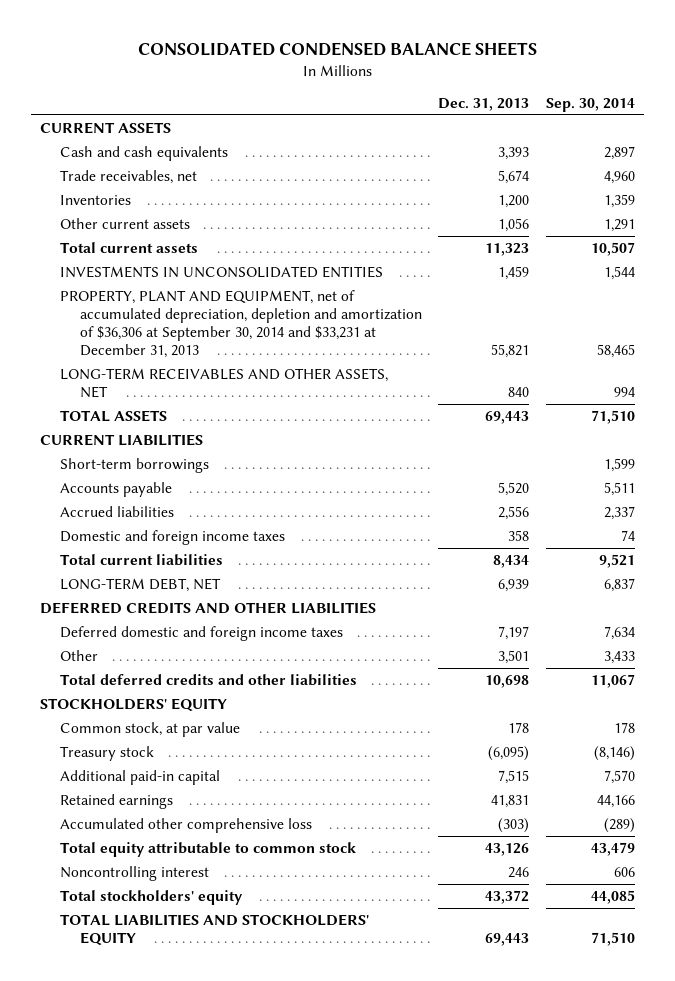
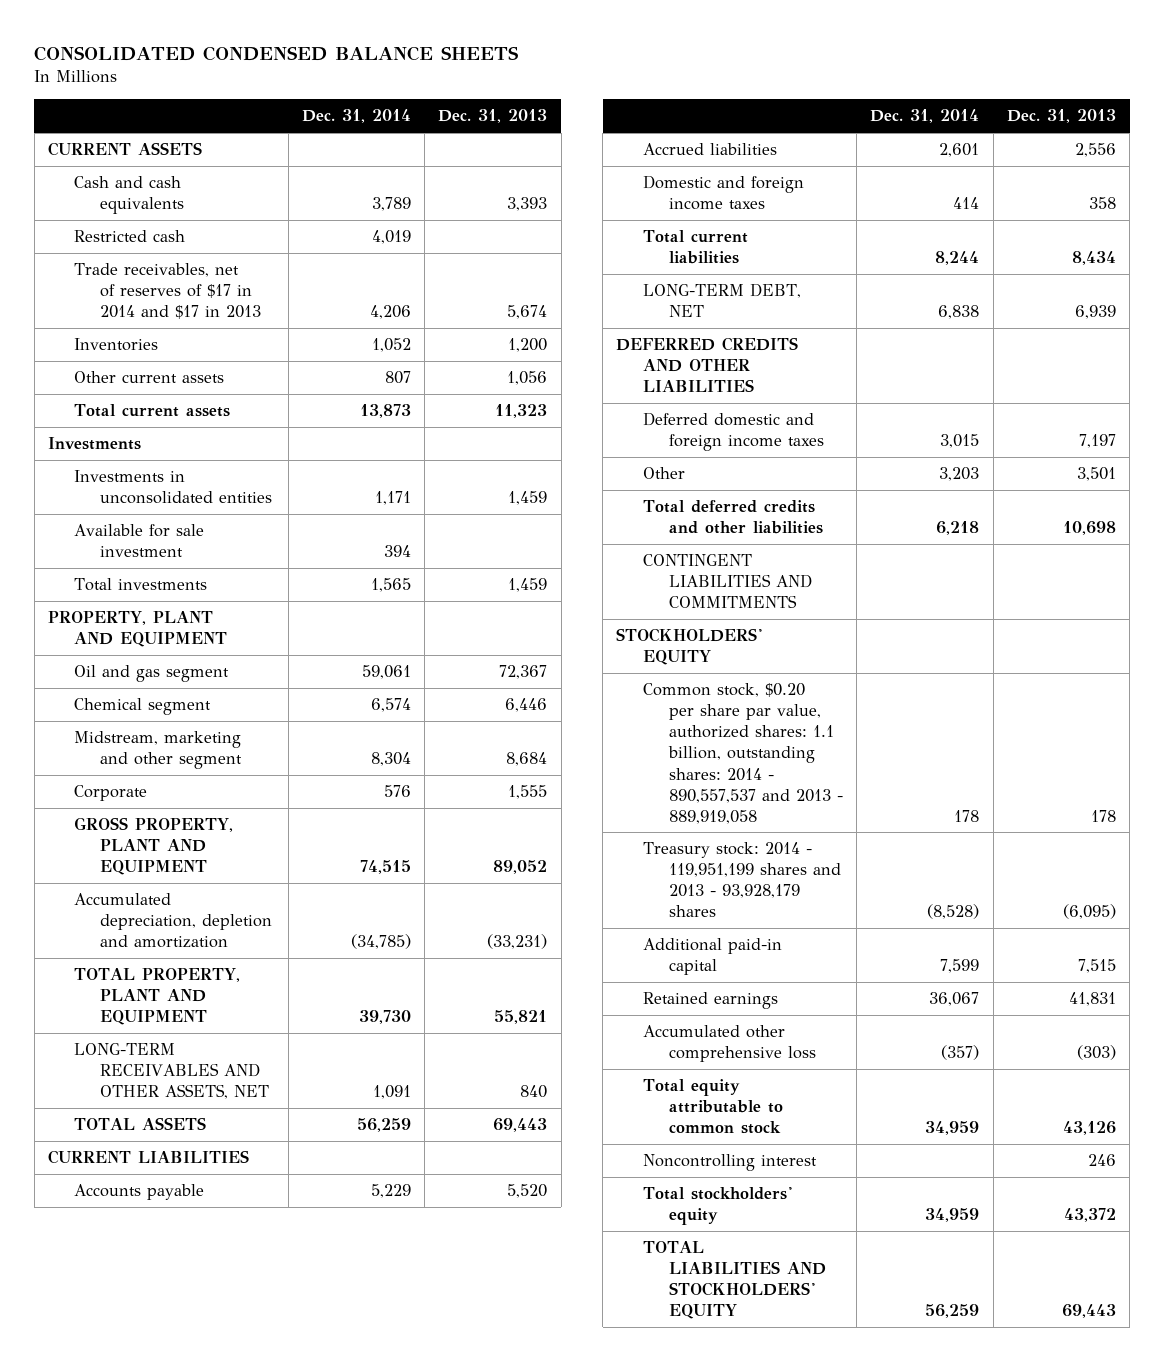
[546,97,636,112] Sep. 30, 2014 -> none
none -> [301,109,411,124] Dec. 31, 2014
none -> [74,230,186,243] Restricted cash
[59,169,197,184] Trade receivables, net -> [74,263,262,320] Trade receivables, net of reserves of $17 in 2014 and $17 in 2013
none -> [47,437,141,451] Investments
none -> [74,470,273,505] Investments in unconsolidated entities
none -> [74,524,205,558] Available for sale investment
[59,265,383,278] INVESTMENTS IN UNCONSOLIDATED ENTITIES -> [74,578,208,592] Total investments
none -> [47,611,228,648] PROPERTY, PLANT AND EQUIPMENT
none -> [74,665,230,683] Oil and gas segment
none -> [74,698,212,716] Chemical segment
none -> [74,731,243,770] Midstream, marketing and other segment
none -> [74,785,148,802] Corporate
none -> [74,817,234,876] GROSS PROPERTY, PLANT AND EQUIPMENT
none -> [74,893,273,949] Accumulated depreciation, depletion and amortization
[59,289,422,358] PROPERTY, PLANT AND EQUIPMENT, net of accumulated depreciation, depletion and amortization of $36,306 at September 30, 2014 and $33,231 at December 31, 2013 -> [74,968,241,1026] TOTAL PROPERTY, PLANT AND EQUIPMENT
[59,457,209,473] Short-term borrowings -> none
none -> [642,554,813,609] CONTINGENT LIABILITIES AND COMMITMENTS
[59,721,240,737] Common stock, at par value -> [642,683,844,824] Common stock, $0.20 per share par value, authorized shares: 1.1 billion, outstanding shares: 2014 - 890,557,537 and 2013 - 889,919,058
[59,745,154,761] Treasury stock -> [642,842,842,918] Treasury stock: 2014 - 119,951,199 shares and 2013 - 93,928,179 shares

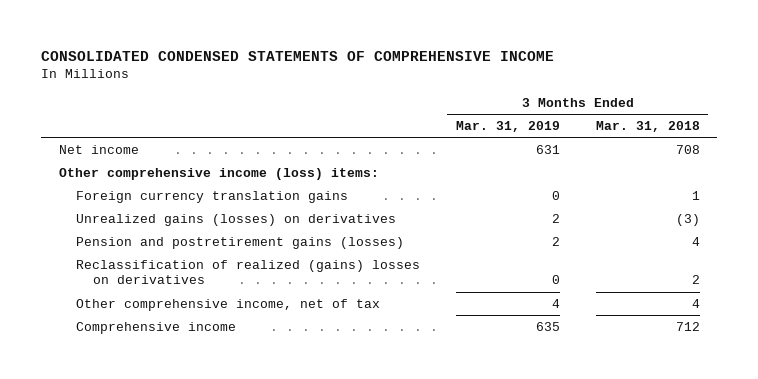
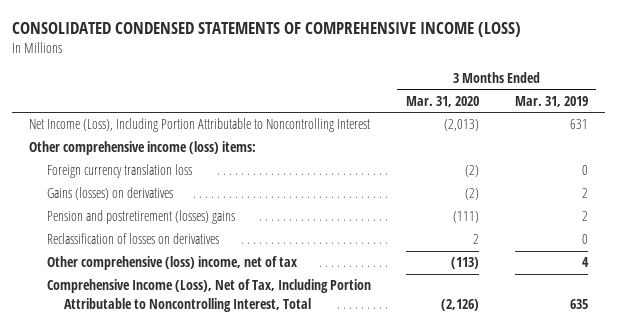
[40,50,554,61] CONSOLIDATED CONDENSED STATEMENTS OF COMPREHENSIVE INCOME -> [11,21,521,37] CONSOLIDATED CONDENSED STATEMENTS OF COMPREHENSIVE INCOME (LOSS)
[595,120,700,132] Mar. 31, 2018 -> none
none -> [406,95,480,107] Mar. 31, 2020
[58,144,139,154] Net income -> [29,118,371,133] Net Income (Loss), Including Portion Attributable to Noncontrolling Interest
[75,190,348,203] Foreign currency translation gains -> [46,164,192,179] Foreign currency translation loss
[75,213,396,226] Unrealized gains (losses) on derivatives -> [46,187,173,201] Gains (losses) on derivatives
[75,236,404,249] Pension and postretirement gains (losses) -> [46,210,235,225] Pension and postretirement (losses) gains
[75,259,420,285] Reclassification of realized (gains) losses on derivatives -> [46,233,219,245] Reclassification of losses on derivatives
[75,298,380,311] Other comprehensive income, net of tax -> [46,256,297,271] Other comprehensive (loss) income, net of tax
[75,321,236,334] Comprehensive income -> [46,279,371,312] Comprehensive Income (Loss), Net of Tax, Including Portion Attributable to Noncontrolling Interest, Total

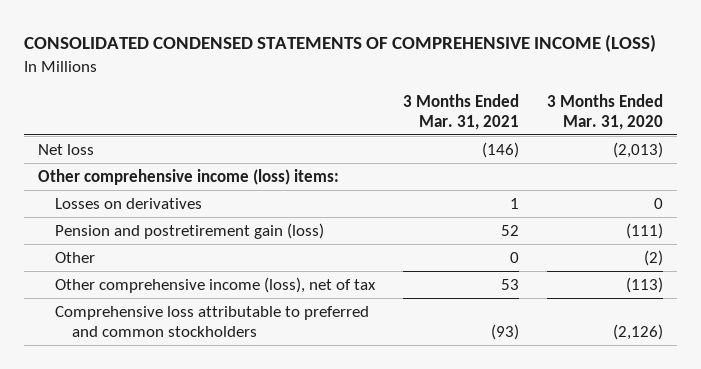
[514,95,588,107] Mar. 31, 2019 -> none
none -> [402,93,519,130] 3 Months Ended Mar. 31, 2021
[29,118,371,133] Net Income (Loss), Including Portion Attributable to Noncontrolling Interest -> [37,143,94,155] Net loss
[46,164,192,179] Foreign currency translation loss -> none
[46,233,219,245] Reclassification of losses on derivatives -> none
[46,187,173,201] Gains (losses) on derivatives -> [54,197,202,209] Losses on derivatives
[465,188,480,201] (2) -> [653,197,663,209] 0
[46,210,235,225] Pension and postretirement (losses) gains -> [54,222,324,239] Pension and postretirement gain (loss)
none -> [54,251,95,263] Other
[46,256,297,271] Other comprehensive (loss) income, net of tax -> [54,276,376,293] Other comprehensive income (loss), net of tax
[46,279,371,312] Comprehensive Income (Loss), Net of Tax, Including Portion Attributable to Noncontrolling Interest, Total -> [54,305,369,337] Comprehensive loss attributable to preferred and common stockholders

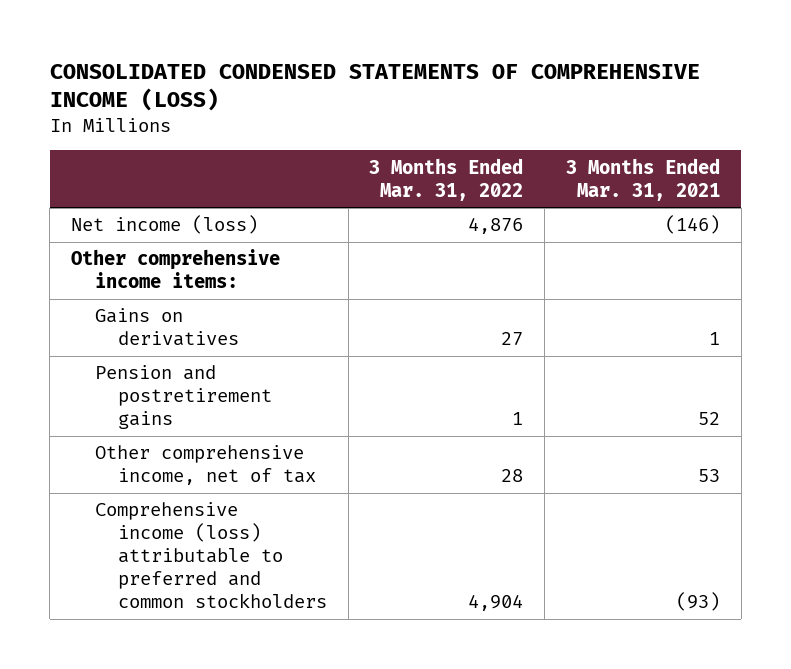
[546,93,663,130] 3 Months Ended Mar. 31, 2020 -> none
none -> [369,157,524,201] 3 Months Ended Mar. 31, 2022
[54,251,95,263] Other -> none
[37,143,94,155] Net loss -> [71,215,259,235] Net income (loss)
[37,168,339,185] Other comprehensive income (loss) items: -> [71,249,281,289] Other comprehensive income items:
[54,197,202,209] Losses on derivatives -> [94,308,240,347] Gains on derivatives
[54,222,324,239] Pension and postretirement gain (loss) -> [94,365,273,430] Pension and postretirement gains
[54,276,376,293] Other comprehensive income (loss), net of tax -> [94,445,317,486] Other comprehensive income, net of tax
[54,305,369,337] Comprehensive loss attributable to preferred and common stockholders -> [94,502,328,609] Comprehensive income (loss) attributable to preferred and common stockholders

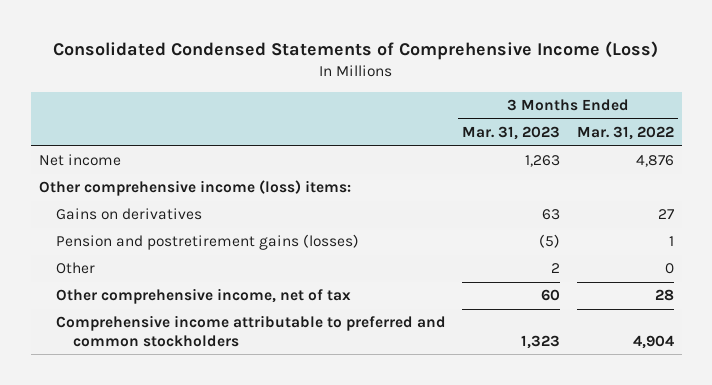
[49,63,700,112] CONSOLIDATED CONDENSED STATEMENTS OF COMPREHENSIVE INCOME (LOSS) -> [53,40,659,60] Consolidated Condensed Statements of Comprehensive Income (Loss)
[565,157,720,201] 3 Months Ended Mar. 31, 2021 -> none
none -> [462,126,561,141] Mar. 31, 2023
[71,215,259,235] Net income (loss) -> [38,154,121,167] Net income
[71,249,281,289] Other comprehensive income items: -> [38,180,351,197] Other comprehensive income (loss) items:
[94,365,273,430] Pension and postretirement gains -> [55,234,359,251] Pension and postretirement gains (losses)
none -> [55,262,95,275] Other
[94,502,328,609] Comprehensive income (loss) attributable to preferred and common stockholders -> [55,315,446,347] Comprehensive income attributable to preferred and common stockholders

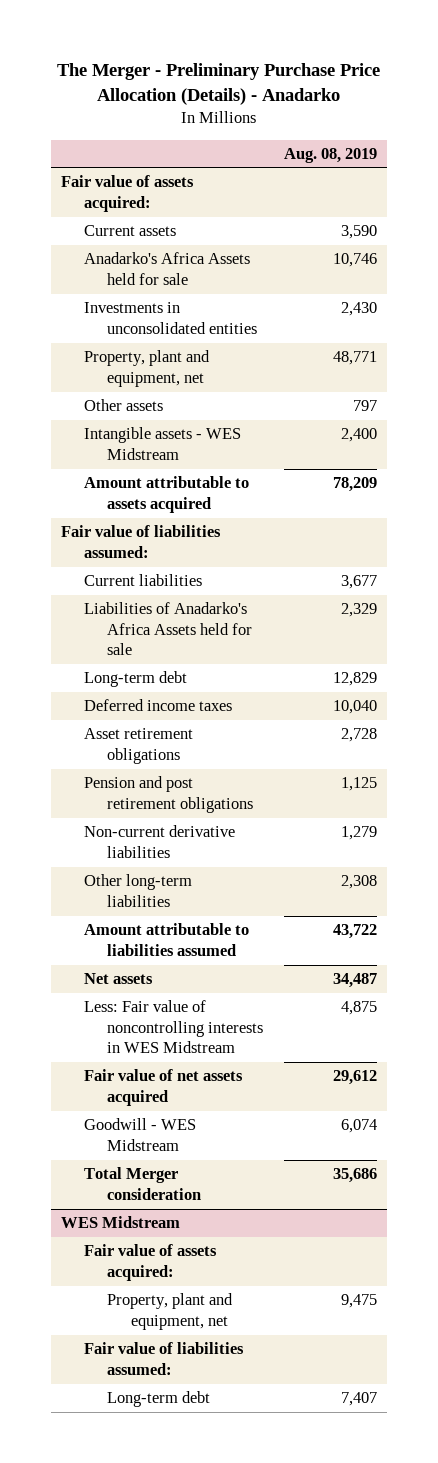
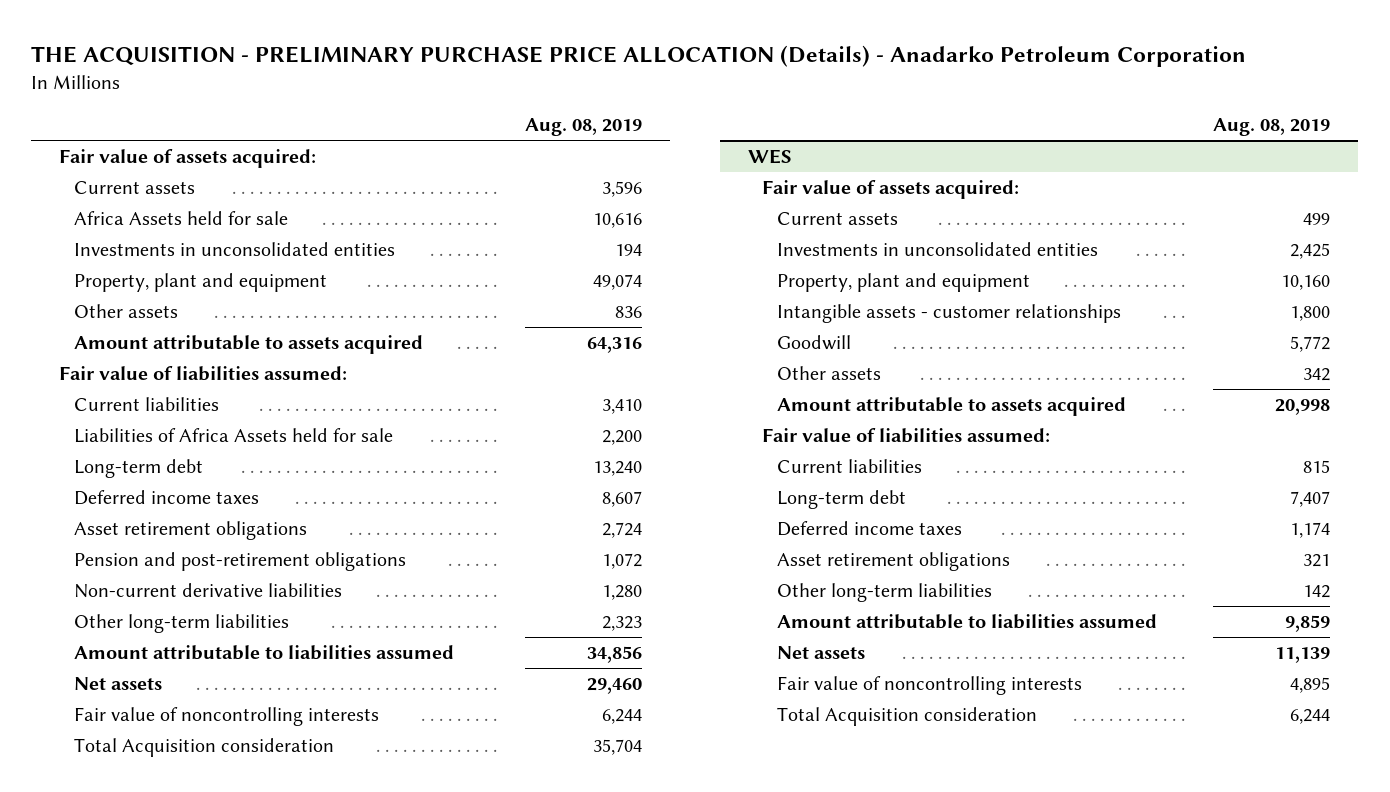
[56,63,380,106] The Merger - Preliminary Purchase Price Allocation (Details) - Anadarko -> [31,45,1247,68] THE ACQUISITION - PRELIMINARY PURCHASE PRICE ALLOCATION (Details) - Anadarko Petroleum Corporation
[84,427,242,460] Intangible assets - WES Midstream -> none
[340,225,377,240] 3,590 -> [601,181,642,198] 3,596
[84,252,251,285] Anadarko's Africa Assets held for sale -> [74,211,289,226] Africa Assets held for sale
[332,253,377,268] 10,746 -> [592,213,642,229] 10,616
[340,302,377,317] 2,430 -> [614,244,642,257] 194
[84,350,211,387] Property, plant and equipment, net -> [74,273,328,293] Property, plant and equipment
[332,351,377,366] 48,771 -> [592,274,642,291] 49,074
[352,400,377,412] 797 -> [614,306,642,319] 836
[332,477,377,493] 78,209 -> [586,337,642,354] 64,316
[84,1000,264,1054] Less: Fair value of noncontrolling interests in WES Midstream -> none
[84,1118,197,1151] Goodwill - WES Midstream -> none
[340,575,377,590] 3,677 -> [601,399,642,415] 3,410
[84,602,253,656] Liabilities of Anadarko's Africa Assets held for sale -> [74,428,394,444] Liabilities of Africa Assets held for sale
[340,603,377,618] 2,329 -> [601,430,642,446] 2,200
[332,672,377,687] 12,829 -> [592,461,642,477] 13,240
[332,700,377,715] 10,040 -> [601,491,642,508] 8,607
[340,728,377,743] 2,728 -> [601,522,642,539] 2,724
[84,776,254,813] Pension and post retirement obligations -> [74,552,407,572] Pension and post-retirement obligations
[340,777,377,792] 1,125 -> [601,553,642,570] 1,072
[340,826,377,841] 1,279 -> [601,585,642,601] 1,280
[340,875,377,890] 2,308 -> [601,616,642,632] 2,323
[332,924,377,940] 43,722 -> [586,646,642,664] 34,856
[332,973,377,989] 34,487 -> [586,678,642,695] 29,460
[84,1069,244,1106] Fair value of net assets acquired -> [74,707,380,727] Fair value of noncontrolling interests
[332,1070,377,1086] 29,612 -> [601,709,642,725] 6,244
[84,1167,202,1200] Total Merger consideration -> [74,738,335,758] Total Acquisition consideration
[332,1168,377,1184] 35,686 -> [592,739,642,756] 35,704
[60,1216,180,1229] WES Midstream -> [747,149,792,165] WES
none -> [777,212,899,226] Current assets
none -> [777,242,1099,257] Investments in unconsolidated entities
[107,1293,234,1330] Property, plant and equipment, net -> [777,273,1031,293] Property, plant and equipment
[340,1294,377,1309] 9,475 -> [1281,275,1331,291] 10,160
none -> [777,304,1122,324] Intangible assets - customer relationships
none -> [777,335,852,351] Goodwill
none -> [777,366,882,381] Other assets
none -> [777,397,1127,417] Amount attributable to assets acquired
none -> [777,459,923,474] Current liabilities
none -> [777,521,963,537] Deferred income taxes
none -> [777,552,1011,572] Asset retirement obligations
none -> [777,583,993,603] Other long-term liabilities
none -> [777,614,1158,630] Amount attributable to liabilities assumed
none -> [777,646,866,660] Net assets
none -> [777,676,1083,696] Fair value of noncontrolling interests
none -> [777,707,1038,727] Total Acquisition consideration

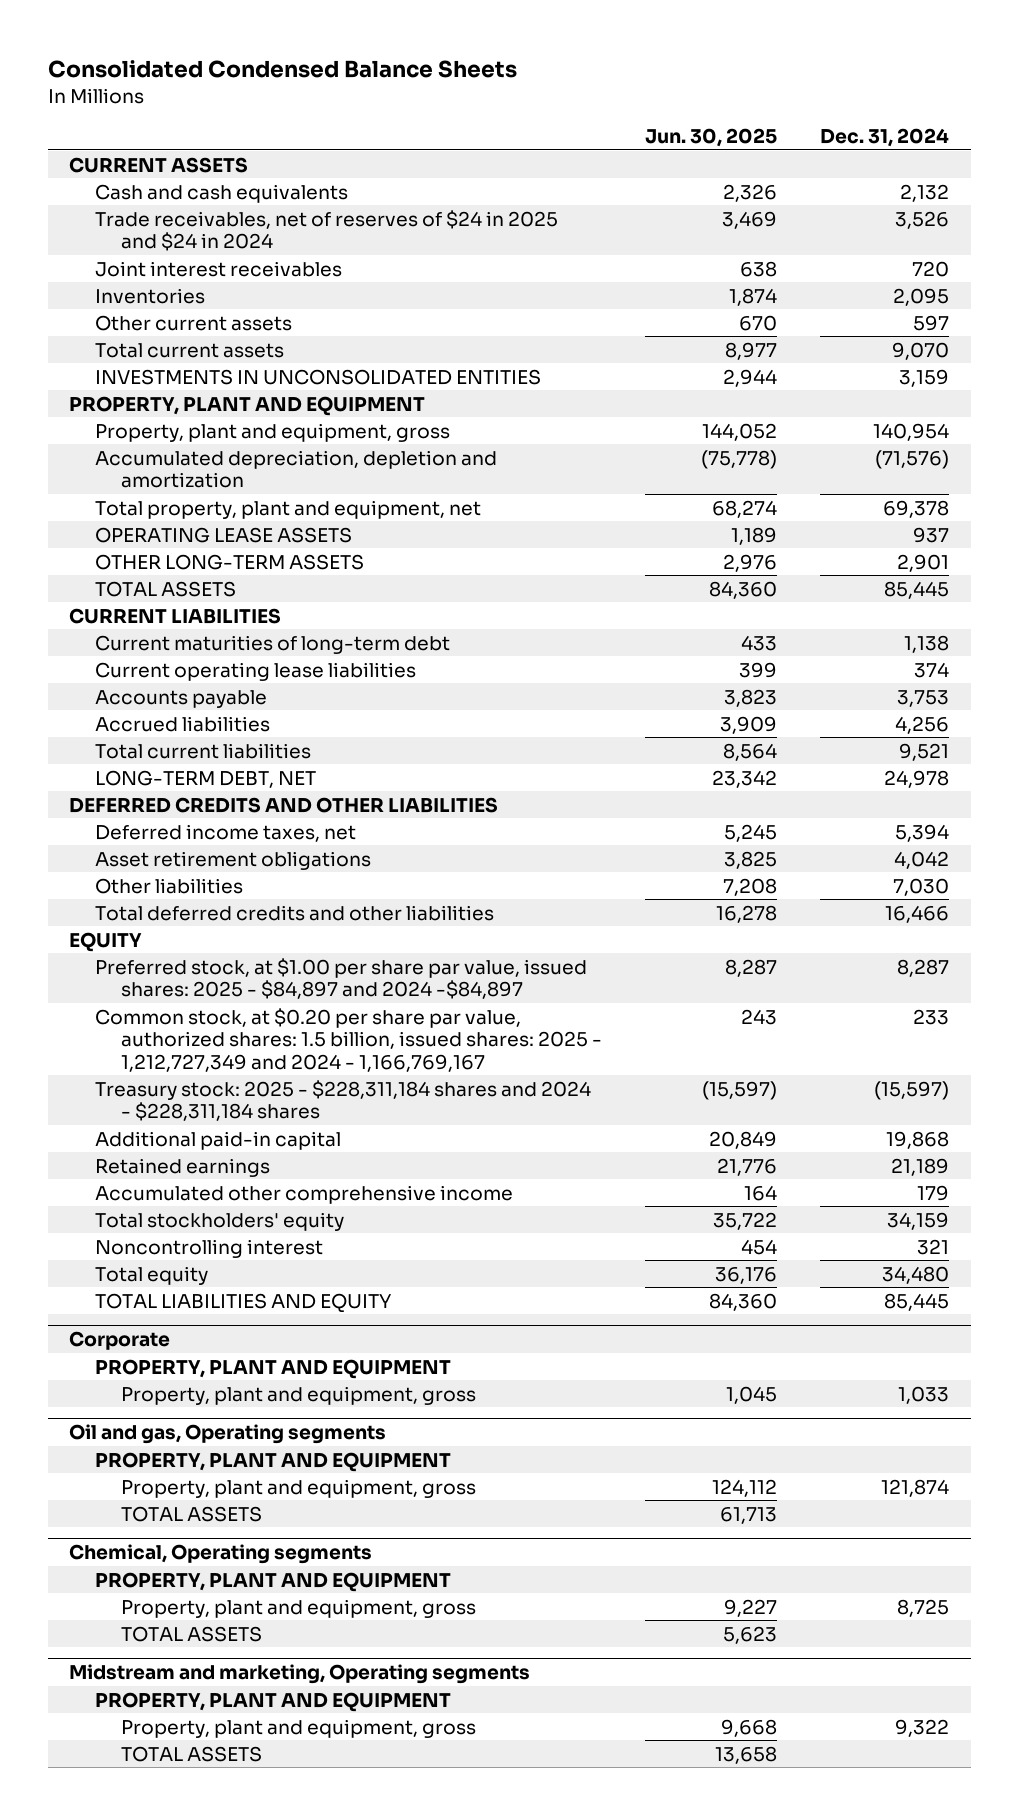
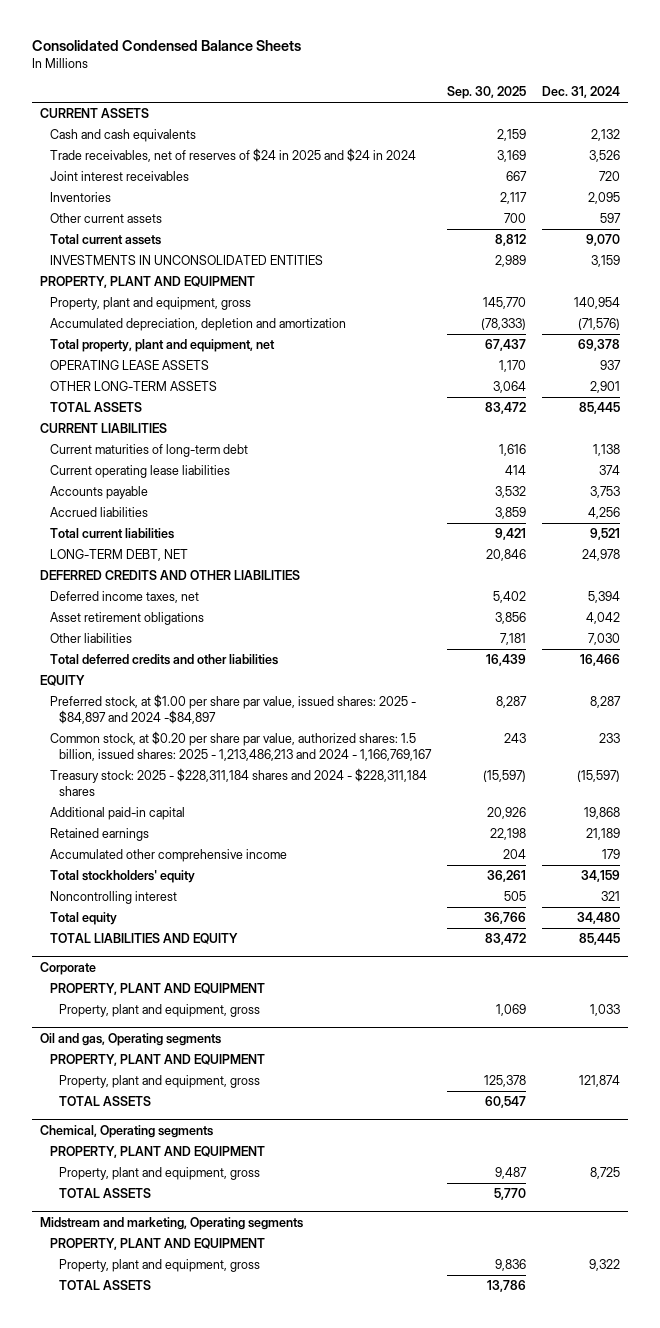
[645,128,778,148] Jun. 30, 2025 -> none
none -> [447,86,527,100] Sep. 30, 2025
[95,1007,602,1072] Common stock, at $0.20 per share par value, authorized shares: 1.5 billion, issued shares: 2025 - 1,212,727,349 and 2024 - 1,166,769,167 -> [49,731,433,761] Common stock, at $0.20 per share par value, authorized shares: 1.5 billion, issued shares: 2025 - 1,213,486,213 and 2024 - 1,166,769,167

